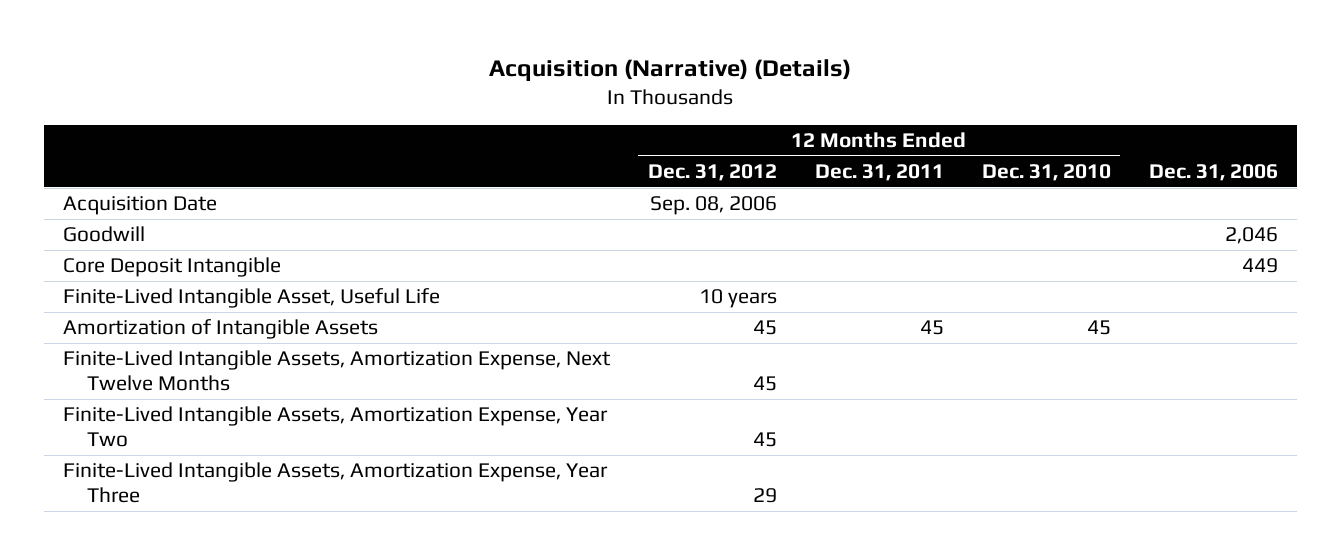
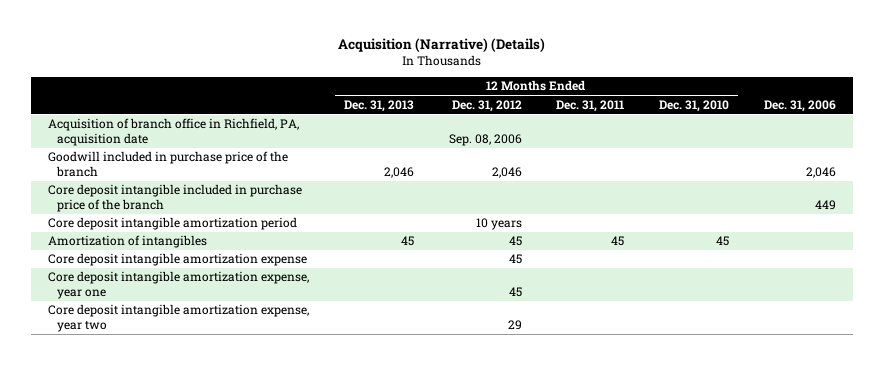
none -> [343,99,414,112] Dec. 31, 2013
[62,226,145,243] Goodwill -> none
[62,196,217,216] Acquisition Date -> [48,118,300,147] Acquisition of branch office in Richfield, PA, acquisition date
none -> [48,151,289,178] Goodwill included in purchase price of the branch
[62,257,281,278] Core Deposit Intangible -> [48,184,303,213] Core deposit intangible included in purchase price of the branch
[62,288,440,309] Finite-Lived Intangible Asset, Useful Life -> [48,217,298,231] Core deposit intangible amortization period
[62,319,378,340] Amortization of Intangible Assets -> [48,235,208,249] Amortization of intangibles
[62,350,611,392] Finite-Lived Intangible Assets, Amortization Expense, Next Twelve Months -> [48,253,308,267] Core deposit intangible amortization expense
[62,406,608,448] Finite-Lived Intangible Assets, Amortization Expense, Year Two -> [48,271,310,300] Core deposit intangible amortization expense, year one
[62,462,608,504] Finite-Lived Intangible Assets, Amortization Expense, Year Three -> [48,304,310,333] Core deposit intangible amortization expense, year two

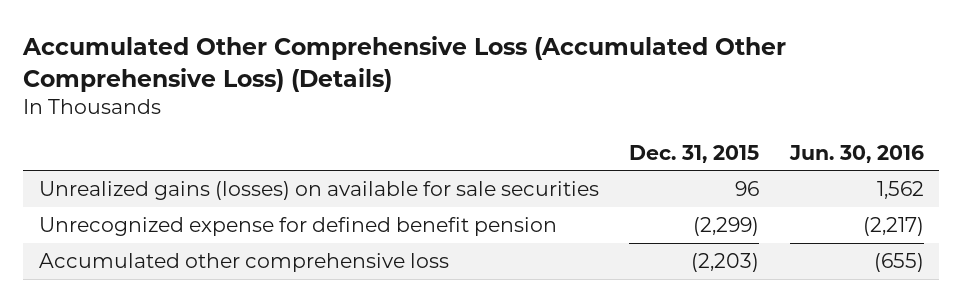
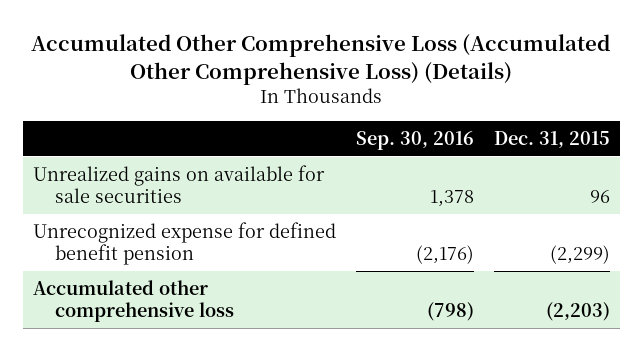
[789,144,925,163] Jun. 30, 2016 -> none
none -> [355,131,474,151] Sep. 30, 2016
[38,181,599,201] Unrealized gains (losses) on available for sale securities -> [32,164,325,204] Unrealized gains on available for sale securities

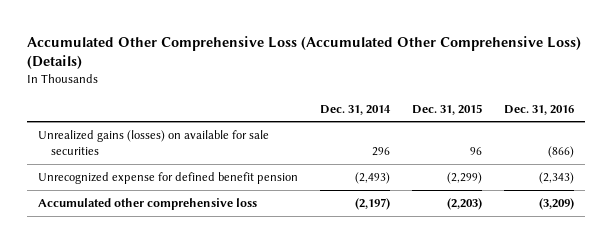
[355,131,474,151] Sep. 30, 2016 -> none
none -> [319,104,391,115] Dec. 31, 2014
none -> [503,104,574,115] Dec. 31, 2016
[32,164,325,204] Unrealized gains on available for sale securities -> [37,129,269,156] Unrealized gains (losses) on available for sale securities

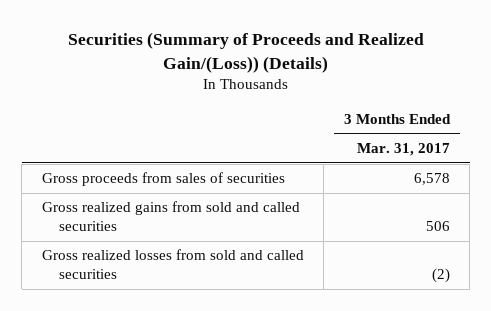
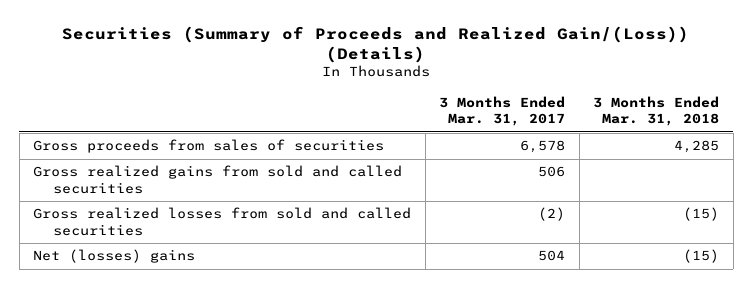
none -> [593,95,720,127] 3 Months Ended Mar. 31, 2018
none -> [33,249,196,264] Net (losses) gains

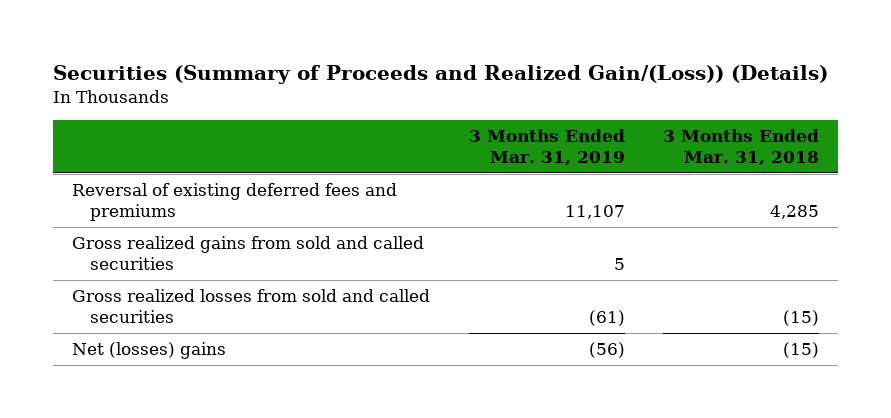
[439,95,566,127] 3 Months Ended Mar. 31, 2017 -> none
none -> [468,128,625,166] 3 Months Ended Mar. 31, 2019
[33,139,385,154] Gross proceeds from sales of securities -> [72,183,398,222] Reversal of existing deferred fees and premiums

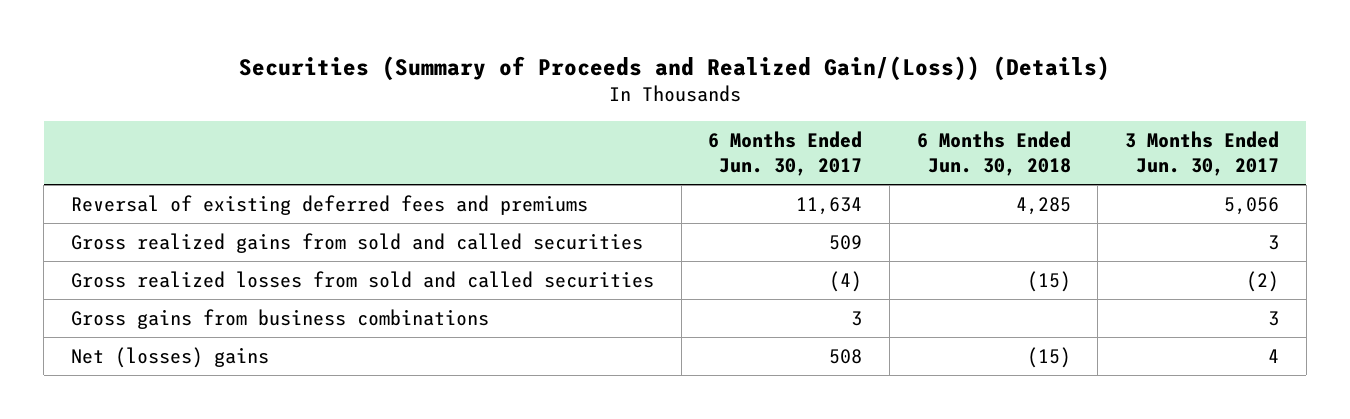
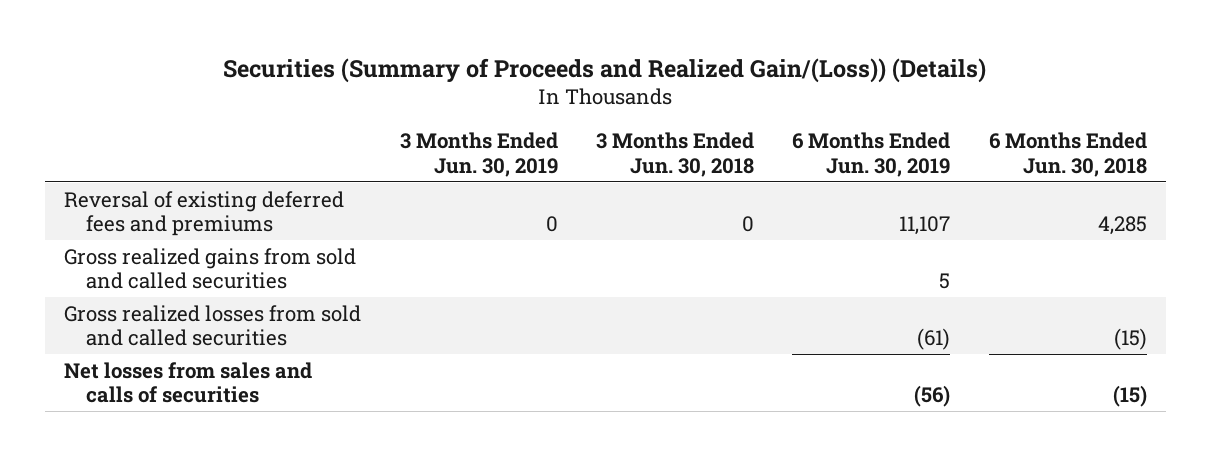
[708,131,863,177] 6 Months Ended Jun. 30, 2017 -> none
[1125,131,1280,177] 3 Months Ended Jun. 30, 2017 -> none
none -> [399,132,558,177] 3 Months Ended Jun. 30, 2019
none -> [595,132,754,177] 3 Months Ended Jun. 30, 2018
none -> [792,132,951,177] 6 Months Ended Jun. 30, 2019
[71,309,490,330] Gross gains from business combinations -> none
[71,347,270,369] Net (losses) gains -> [64,361,313,404] Net losses from sales and calls of securities

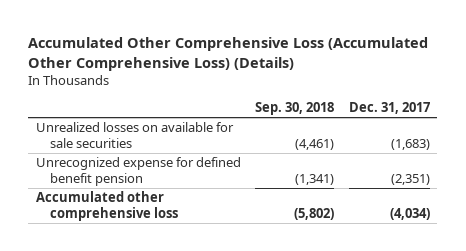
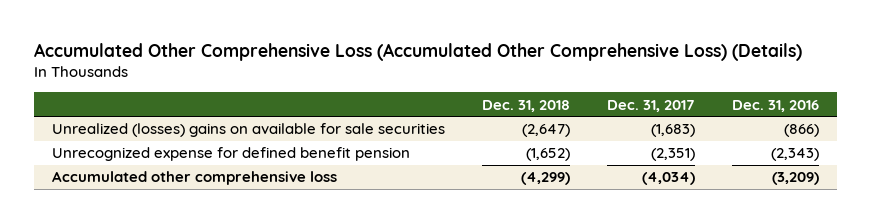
[255,102,335,116] Sep. 30, 2018 -> none
none -> [481,99,570,112] Dec. 31, 2018
none -> [731,99,819,112] Dec. 31, 2016
[35,122,234,149] Unrealized losses on available for sale securities -> [51,123,445,138] Unrealized (losses) gains on available for sale securities

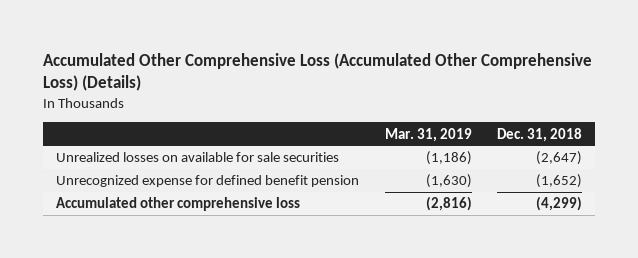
[606,99,695,112] Dec. 31, 2017 -> none
[731,99,819,112] Dec. 31, 2016 -> none
none -> [384,127,472,142] Mar. 31, 2019
[51,123,445,138] Unrealized (losses) gains on available for sale securities -> [56,152,340,163] Unrealized losses on available for sale securities

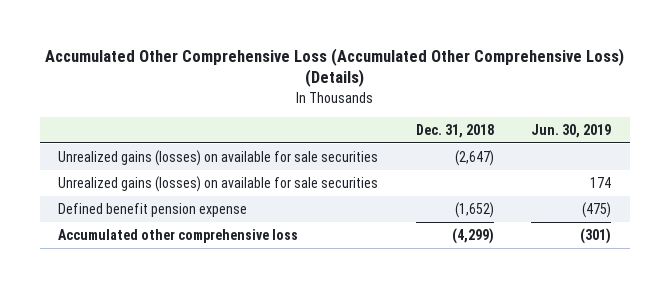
[384,127,472,142] Mar. 31, 2019 -> none
none -> [530,123,611,138] Jun. 30, 2019
[56,152,340,163] Unrealized losses on available for sale securities -> [58,150,379,167] Unrealized gains (losses) on available for sale securities
none -> [58,176,379,193] Unrealized gains (losses) on available for sale securities
[56,175,360,188] Unrecognized expense for defined benefit pension -> [58,203,248,218] Defined benefit pension expense

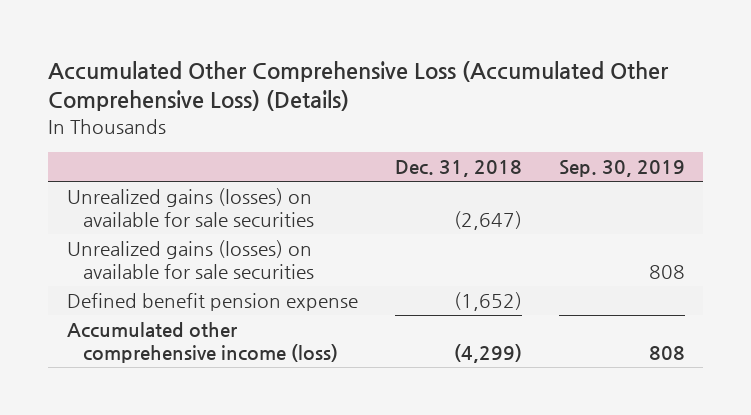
[530,123,611,138] Jun. 30, 2019 -> none
none -> [558,160,685,178] Sep. 30, 2019
[58,229,299,244] Accumulated other comprehensive loss -> [66,322,338,363] Accumulated other comprehensive income (loss)

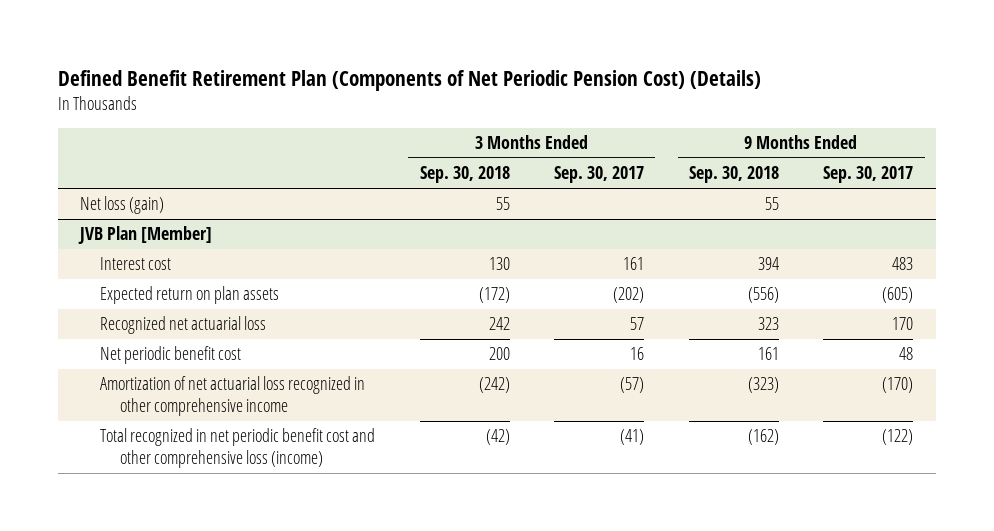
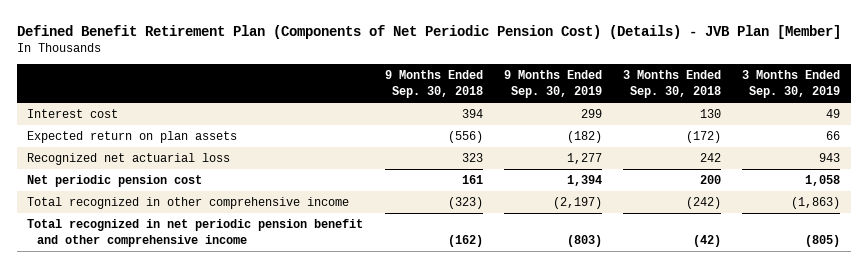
[57,69,761,91] Defined Benefit Retirement Plan (Components of Net Periodic Pension Cost) (Details) -> [16,24,841,39] Defined Benefit Retirement Plan (Components of Net Periodic Pension Cost) (Details) - JVB Plan [Member]
[554,166,645,184] Sep. 30, 2017 -> none
[823,166,914,184] Sep. 30, 2017 -> none
none -> [503,70,602,99] 9 Months Ended Sep. 30, 2019
none -> [741,70,840,99] 3 Months Ended Sep. 30, 2019
[80,196,165,215] Net loss (gain) -> none
[78,226,213,245] JVB Plan [Member] -> none
[100,346,242,365] Net periodic benefit cost -> [27,175,203,188] Net periodic pension cost
[100,376,366,417] Amortization of net actuarial loss recognized in other comprehensive income -> [27,197,350,210] Total recognized in other comprehensive income
[100,428,376,469] Total recognized in net periodic benefit cost and other comprehensive loss (income) -> [27,219,364,247] Total recognized in net periodic pension benefit and other comprehensive income

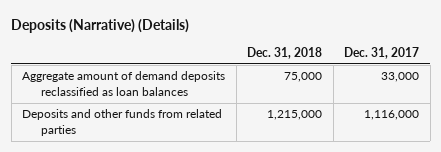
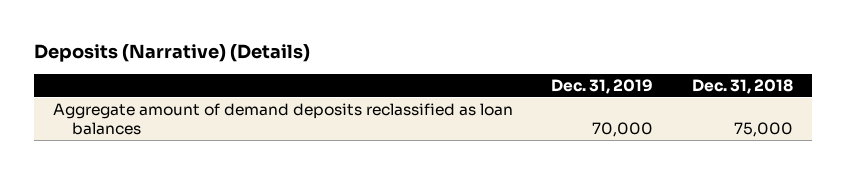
[344,47,420,60] Dec. 31, 2017 -> none
none -> [551,79,654,95] Dec. 31, 2019
[22,109,223,136] Deposits and other funds from related parties -> none

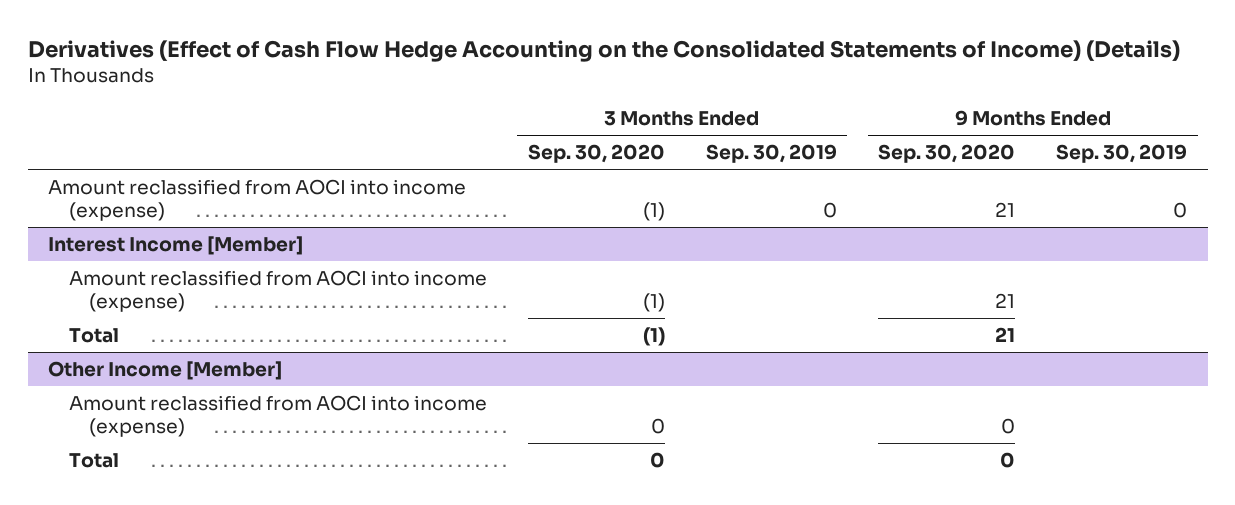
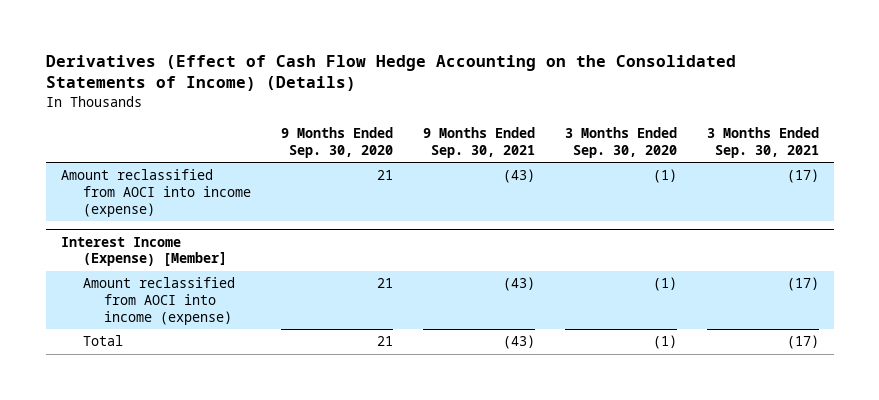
[705,144,837,164] Sep. 30, 2019 -> none
[1056,144,1188,164] Sep. 30, 2019 -> none
none -> [422,127,535,158] 9 Months Ended Sep. 30, 2021
none -> [706,127,819,158] 3 Months Ended Sep. 30, 2021
[48,235,304,255] Interest Income [Member] -> [60,236,227,267] Interest Income (Expense) [Member]
[48,360,283,380] Other Income [Member] -> none
[68,394,487,437] Amount reclassified from AOCI into income (expense) -> none
[68,452,119,468] Total -> none

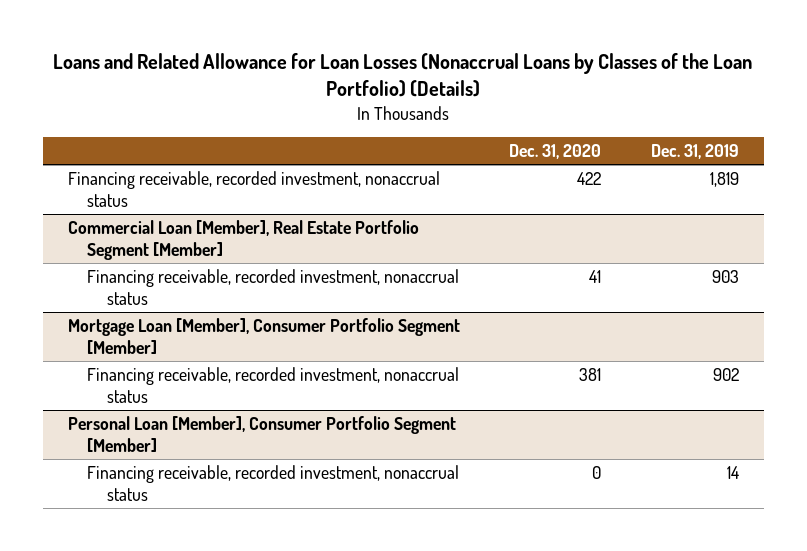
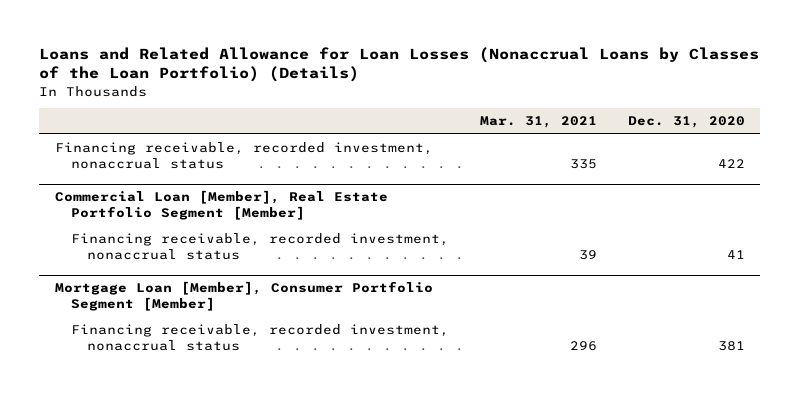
[651,143,740,159] Dec. 31, 2019 -> none
none -> [479,116,597,129] Mar. 31, 2021
[67,415,456,452] Personal Loan [Member], Consumer Portfolio Segment [Member] -> none
[87,464,460,501] Financing receivable, recorded investment, nonaccrual status -> none

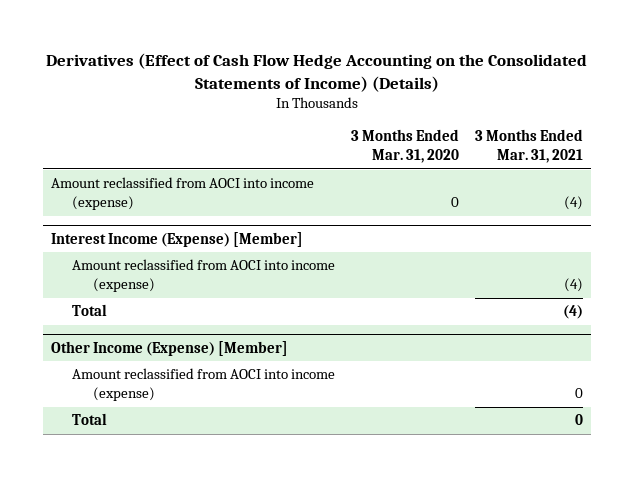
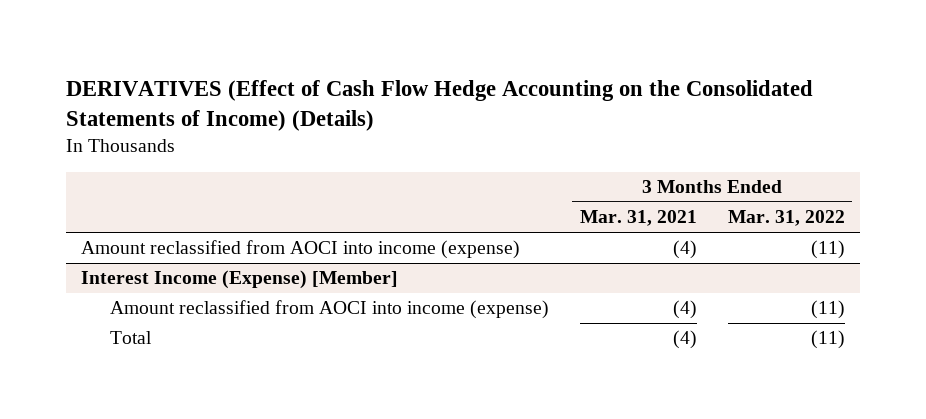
[45,52,587,92] Derivatives (Effect of Cash Flow Hedge Accounting on the Consolidated Statements of Income) (Details) -> [65,79,813,132] DERIVATIVES (Effect of Cash Flow Hedge Accounting on the Consolidated Statements of Income) (Details)
[351,129,460,164] 3 Months Ended Mar. 31, 2020 -> none
none -> [727,210,845,227] Mar. 31, 2022
[51,340,289,356] Other Income (Expense) [Member] -> none
[72,368,336,402] Amount reclassified from AOCI into income (expense) -> none
[72,413,108,426] Total -> none

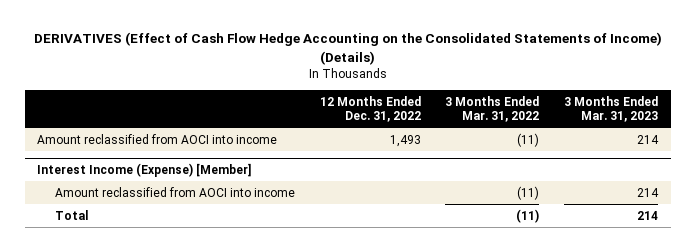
[579,210,697,227] Mar. 31, 2021 -> none
none -> [319,95,421,122] 12 Months Ended Dec. 31, 2022
none -> [564,95,659,122] 3 Months Ended Mar. 31, 2023
[81,240,521,260] Amount reclassified from AOCI into income (expense) -> [37,133,278,144] Amount reclassified from AOCI into income
[109,300,549,320] Amount reclassified from AOCI into income (expense) -> [54,186,295,197] Amount reclassified from AOCI into income

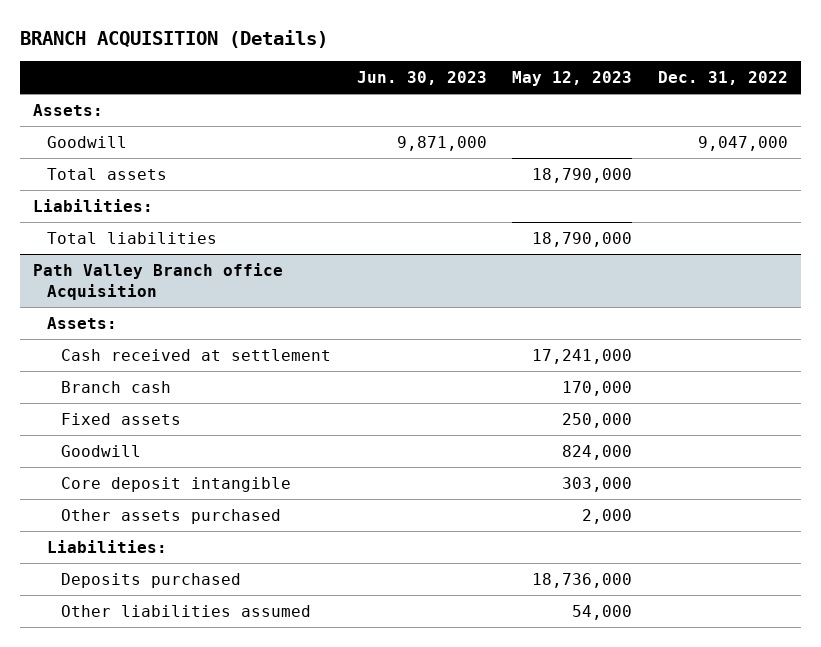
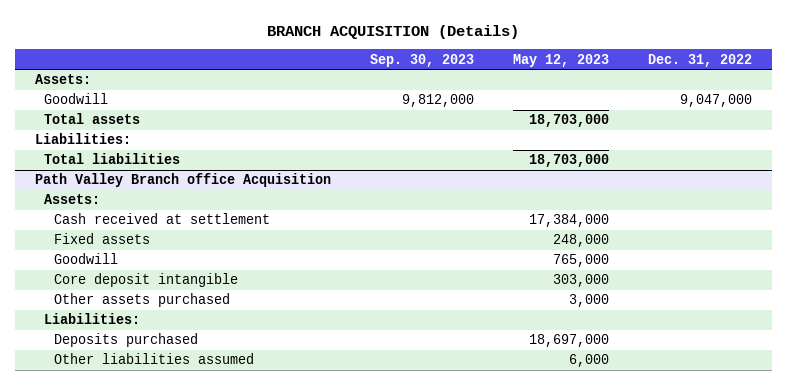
[356,71,487,86] Jun. 30, 2023 -> none
none -> [369,53,474,67] Sep. 30, 2023
[532,168,633,184] 18,790,000 -> [528,114,609,128] 18,703,000
[532,232,633,248] 18,790,000 -> [528,154,609,168] 18,703,000
[61,381,172,394] Branch cash -> none
[532,349,633,365] 17,241,000 -> [528,214,609,228] 17,384,000
[562,413,633,429] 250,000 -> [552,234,609,248] 248,000
[562,445,633,461] 824,000 -> [552,254,609,268] 765,000
[582,509,633,525] 2,000 -> [568,294,609,308] 3,000
[532,573,633,589] 18,736,000 -> [528,334,609,348] 18,697,000
[572,605,633,621] 54,000 -> [568,354,609,368] 6,000

